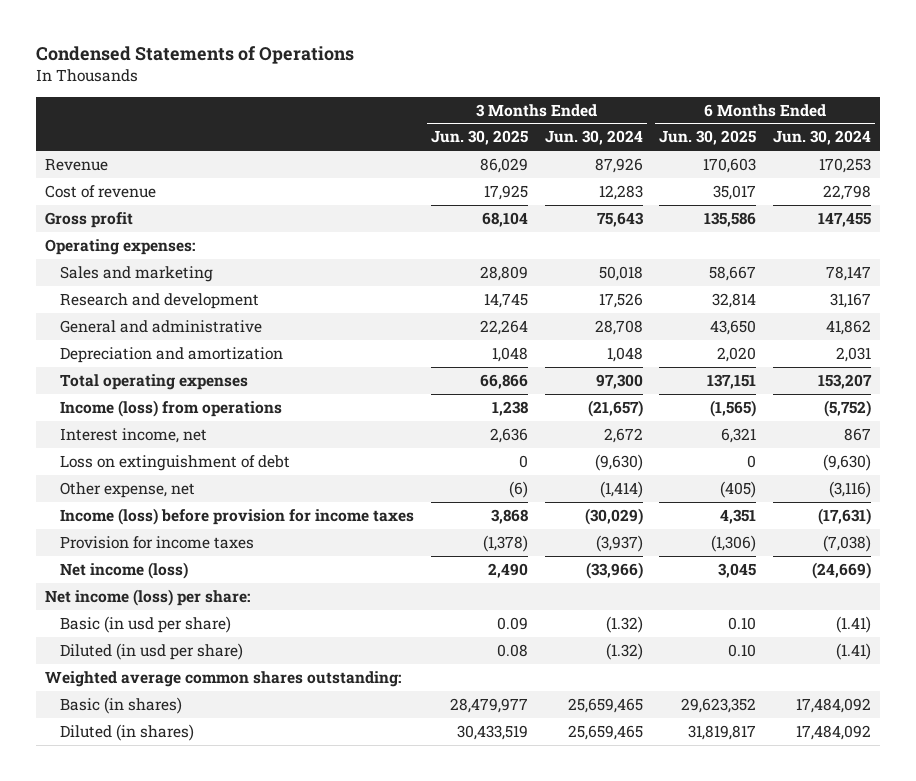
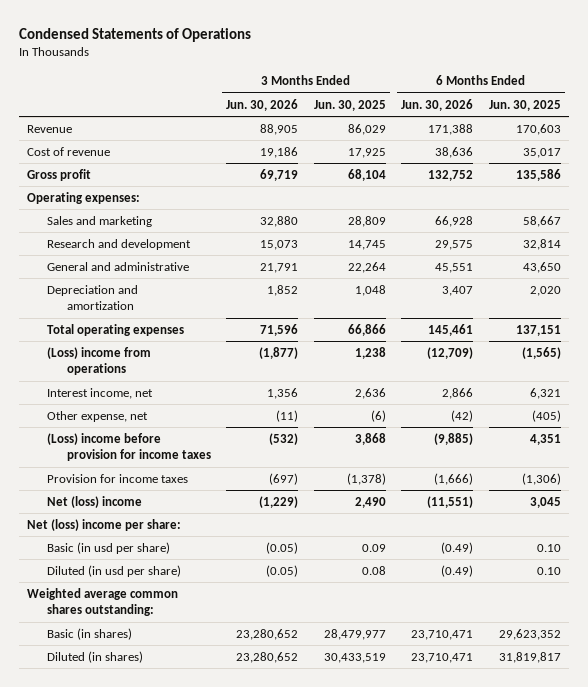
[544,130,643,146] Jun. 30, 2024 -> none
[773,130,872,146] Jun. 30, 2024 -> none
none -> [226,98,299,111] Jun. 30, 2026
none -> [401,98,474,111] Jun. 30, 2026
[60,399,283,417] Income (loss) from operations -> [47,346,152,376] (Loss) income from operations
[60,454,291,471] Loss on extinguishment of debt -> none
[60,507,415,525] Income (loss) before provision for income taxes -> [47,432,211,462] (Loss) income before provision for income taxes
[60,561,189,579] Net income (loss) -> [47,495,143,508] Net (loss) income
[44,588,250,606] Net income (loss) per share: -> [27,518,182,531] Net (loss) income per share:

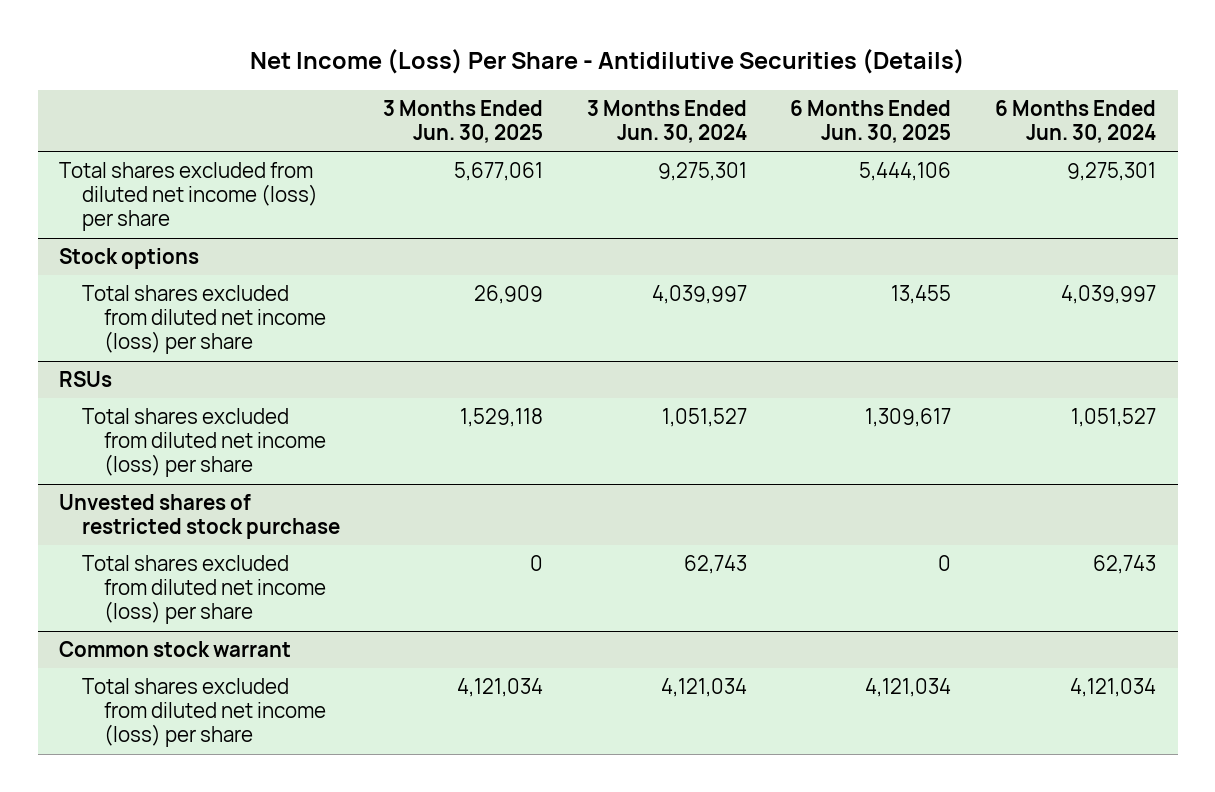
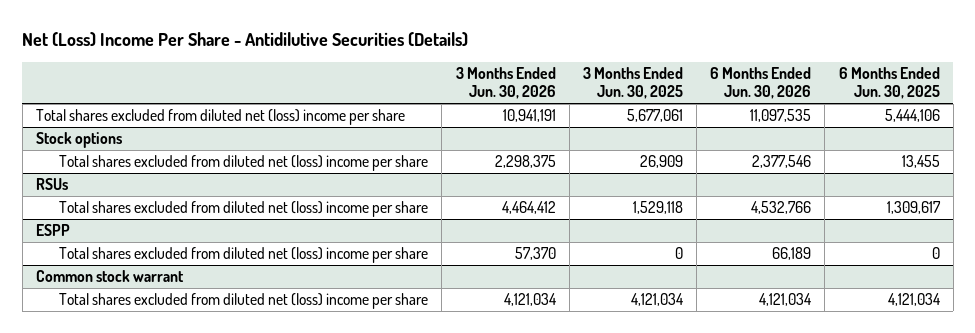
[249,49,965,75] Net Income (Loss) Per Share - Antidilutive Securities (Details) -> [22,32,469,48] Net (Loss) Income Per Share - Antidilutive Securities (Details)
[586,99,747,143] 3 Months Ended Jun. 30, 2024 -> none
[994,99,1156,143] 6 Months Ended Jun. 30, 2024 -> none
none -> [455,66,556,100] 3 Months Ended Jun. 30, 2026
none -> [710,66,812,100] 6 Months Ended Jun. 30, 2026
[59,162,318,232] Total shares excluded from diluted net income (loss) per share -> [35,109,405,126] Total shares excluded from diluted net (loss) income per share
[81,285,327,355] Total shares excluded from diluted net income (loss) per share -> [59,155,429,172] Total shares excluded from diluted net (loss) income per share
[59,494,340,540] Unvested shares of restricted stock purchase -> none
[81,408,327,478] Total shares excluded from diluted net income (loss) per share -> [59,201,429,218] Total shares excluded from diluted net (loss) income per share
none -> [35,224,70,237] ESPP
[81,555,327,625] Total shares excluded from diluted net income (loss) per share -> [59,247,429,264] Total shares excluded from diluted net (loss) income per share
[81,678,327,748] Total shares excluded from diluted net income (loss) per share -> [59,293,429,310] Total shares excluded from diluted net (loss) income per share

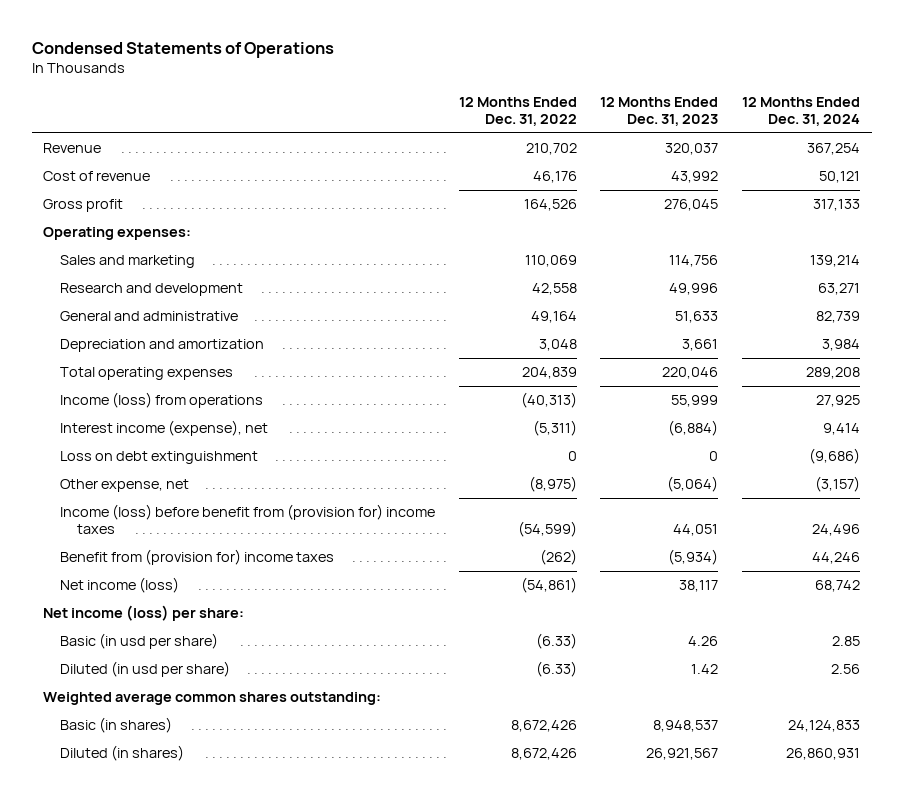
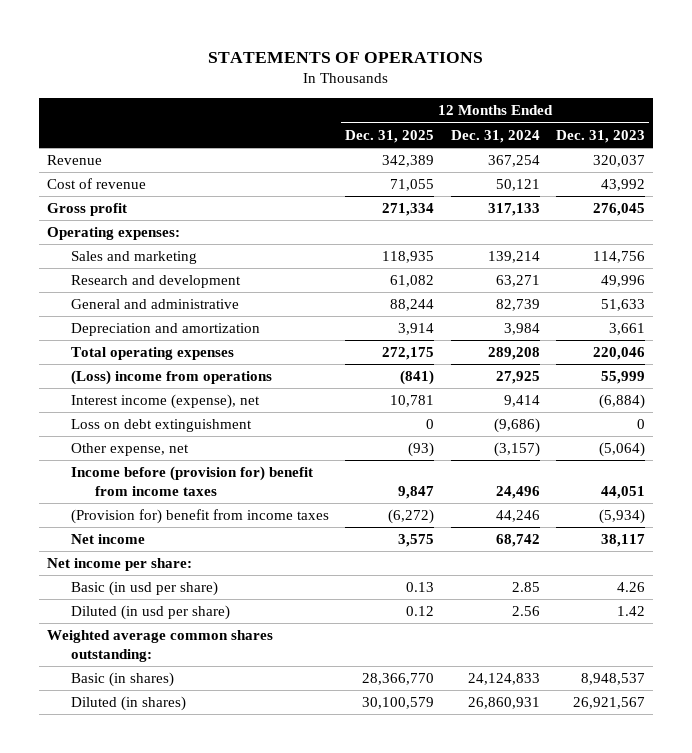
[31,41,334,58] Condensed Statements of Operations -> [208,51,484,63] STATEMENTS OF OPERATIONS
[458,96,577,126] 12 Months Ended Dec. 31, 2022 -> none
none -> [345,129,435,143] Dec. 31, 2025
[60,392,264,409] Income (loss) from operations -> [71,370,273,386] (Loss) income from operations
[60,504,436,535] Income (loss) before benefit from (provision for) income taxes -> [71,466,314,496] Income before (provision for) benefit from income taxes
[60,549,335,566] Benefit from (provision for) income taxes -> [71,509,330,525] (Provision for) benefit from income taxes
[60,577,180,594] Net income (loss) -> [71,534,146,545] Net income
[43,605,245,622] Net income (loss) per share: -> [47,558,193,572] Net income per share:

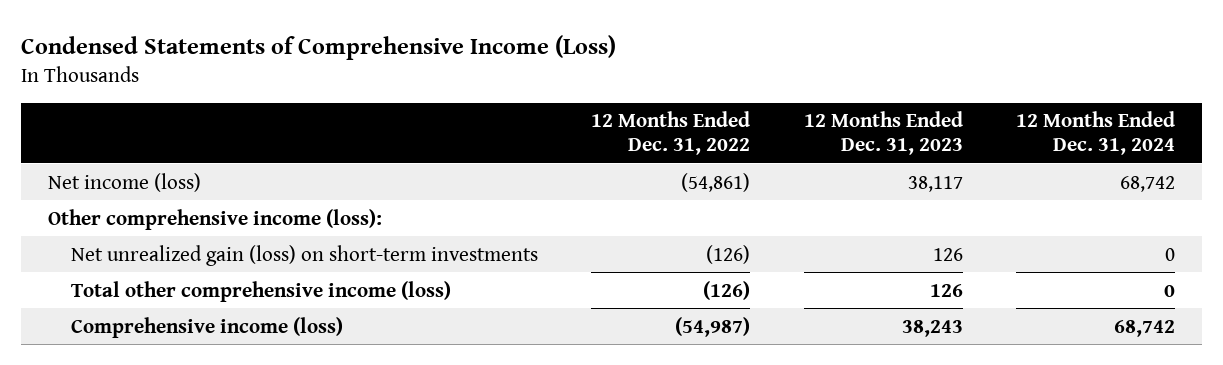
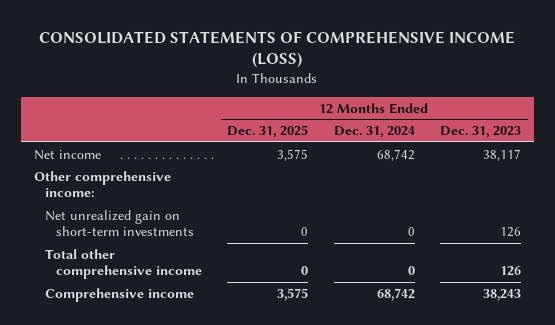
[21,34,617,60] Condensed Statements of Comprehensive Income (Loss) -> [39,30,516,69] CONSOLIDATED STATEMENTS OF COMPREHENSIVE INCOME (LOSS)
[591,111,751,156] 12 Months Ended Dec. 31, 2022 -> none
none -> [227,125,309,139] Dec. 31, 2025
[47,172,201,192] Net income (loss) -> [33,149,101,160] Net income
[47,208,382,230] Other comprehensive income (loss): -> [33,170,171,198] Other comprehensive income:
[71,244,539,266] Net unrealized gain (loss) on short-term investments -> [44,209,194,237] Net unrealized gain on short-term investments
[71,280,452,302] Total other comprehensive income (loss) -> [44,248,202,280] Total other comprehensive income
[71,316,344,338] Comprehensive income (loss) -> [44,287,194,302] Comprehensive income

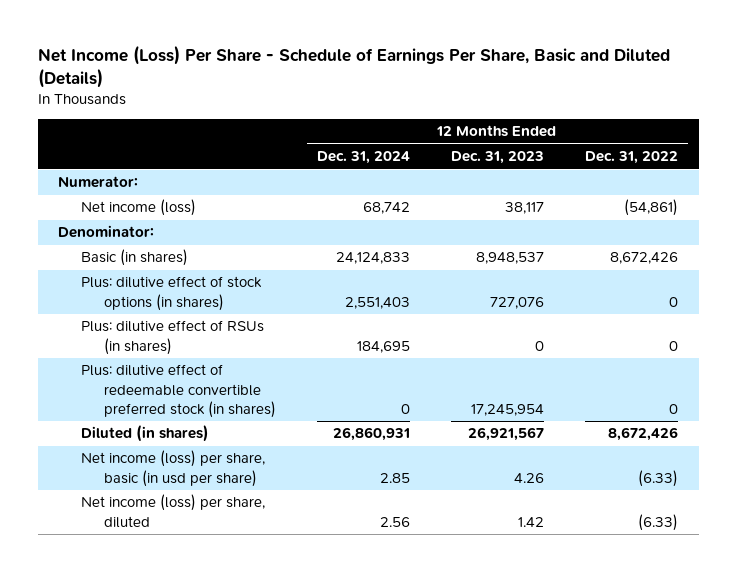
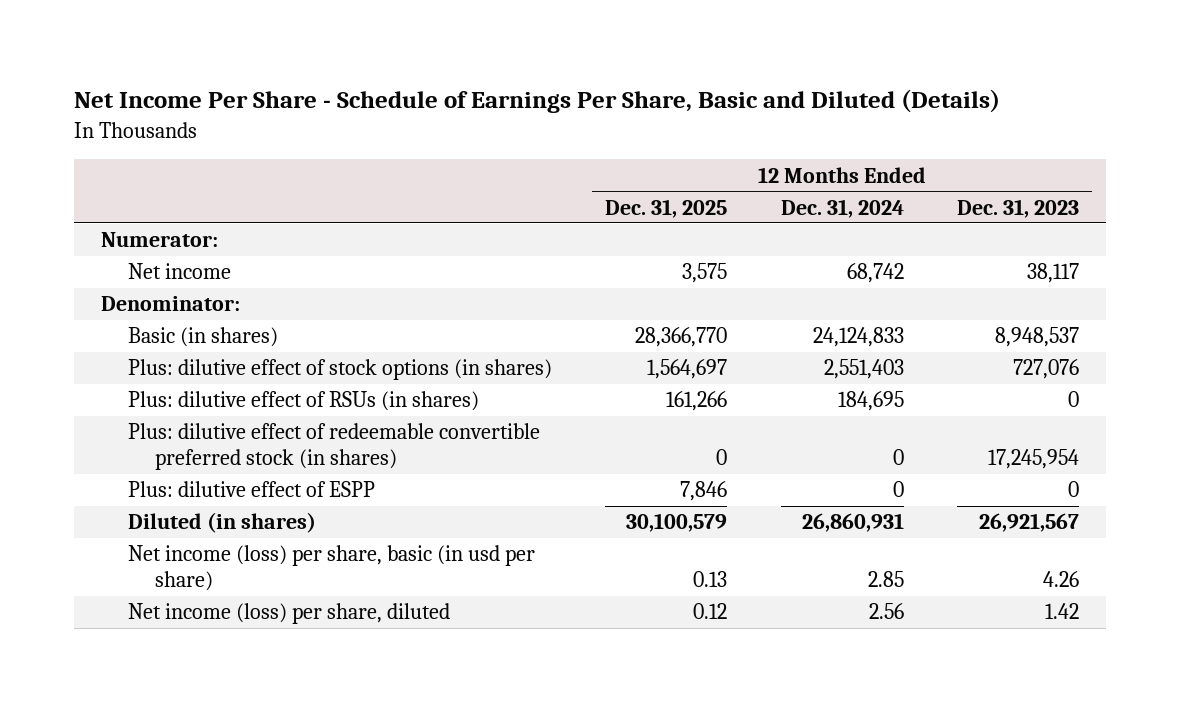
[37,44,670,88] Net Income (Loss) Per Share - Schedule of Earnings Per Share, Basic and Diluted (Details) -> [74,89,1001,114] Net Income Per Share - Schedule of Earnings Per Share, Basic and Diluted (Details)
[585,151,679,165] Dec. 31, 2022 -> none
none -> [605,198,728,218] Dec. 31, 2025
[80,199,196,217] Net income (loss) -> [128,263,232,280] Net income
none -> [128,481,376,498] Plus: dilutive effect of ESPP

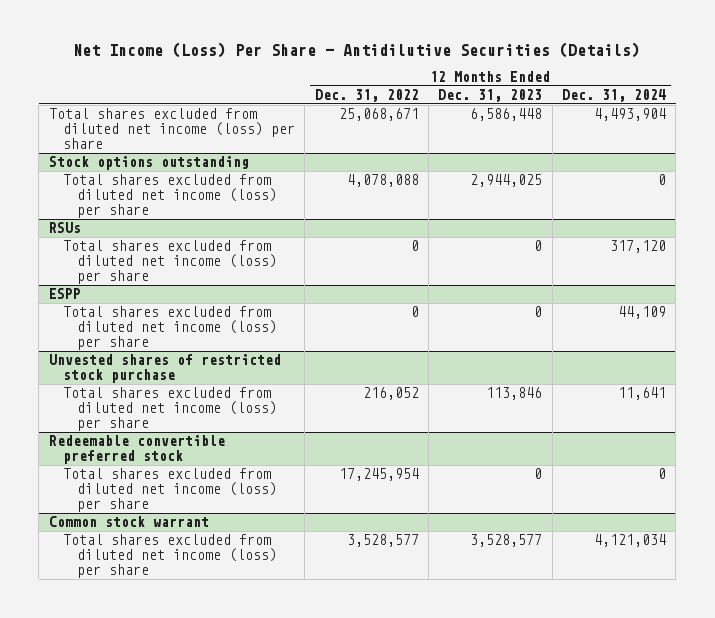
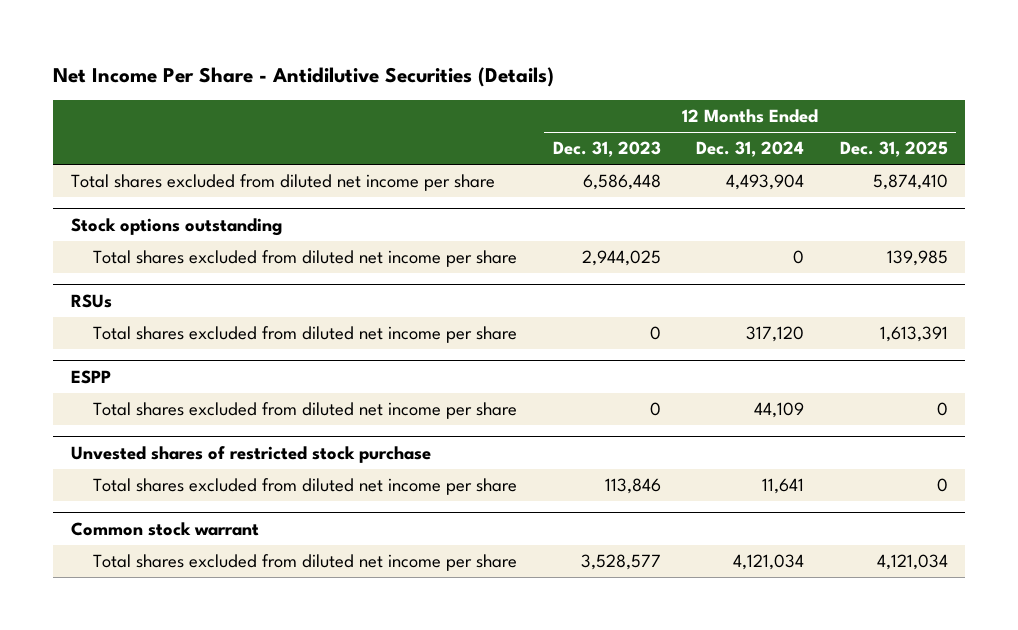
[73,42,641,59] Net Income (Loss) Per Share - Antidilutive Securities (Details) -> [53,66,555,87] Net Income Per Share - Antidilutive Securities (Details)
[314,89,419,103] Dec. 31, 2022 -> none
none -> [839,141,948,158] Dec. 31, 2025
[48,108,295,149] Total shares excluded from diluted net income (loss) per share -> [70,174,495,192] Total shares excluded from diluted net income per share
[62,174,278,218] Total shares excluded from diluted net income (loss) per share -> [93,250,518,268] Total shares excluded from diluted net income per share
[62,240,278,284] Total shares excluded from diluted net income (loss) per share -> [93,326,518,344] Total shares excluded from diluted net income per share
[62,306,278,350] Total shares excluded from diluted net income (loss) per share -> [93,402,518,420] Total shares excluded from diluted net income per share
[48,435,225,465] Redeemable convertible preferred stock -> none
[62,468,278,512] Total shares excluded from diluted net income (loss) per share -> none
[62,387,278,431] Total shares excluded from diluted net income (loss) per share -> [93,478,518,496] Total shares excluded from diluted net income per share
[62,534,278,578] Total shares excluded from diluted net income (loss) per share -> [93,554,518,572] Total shares excluded from diluted net income per share

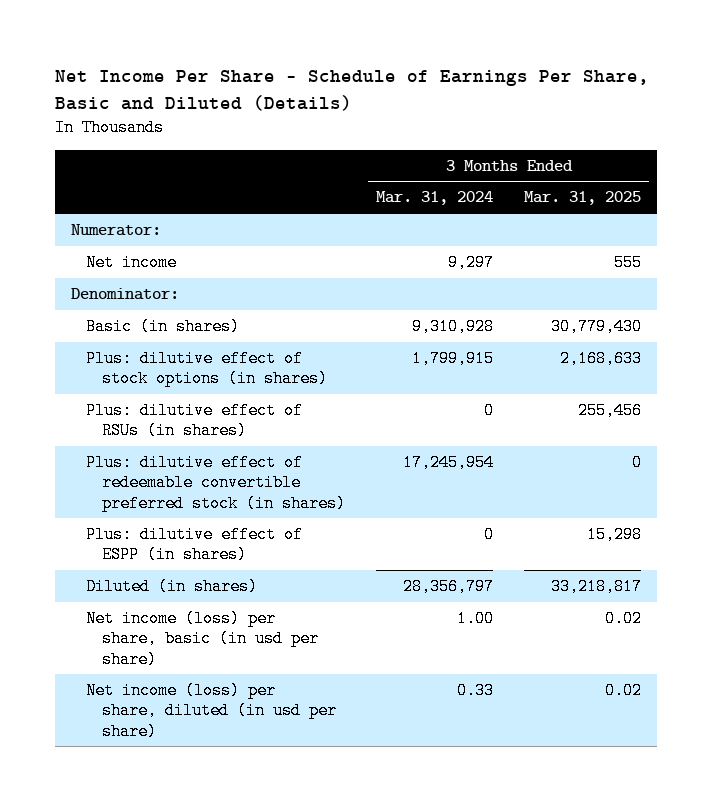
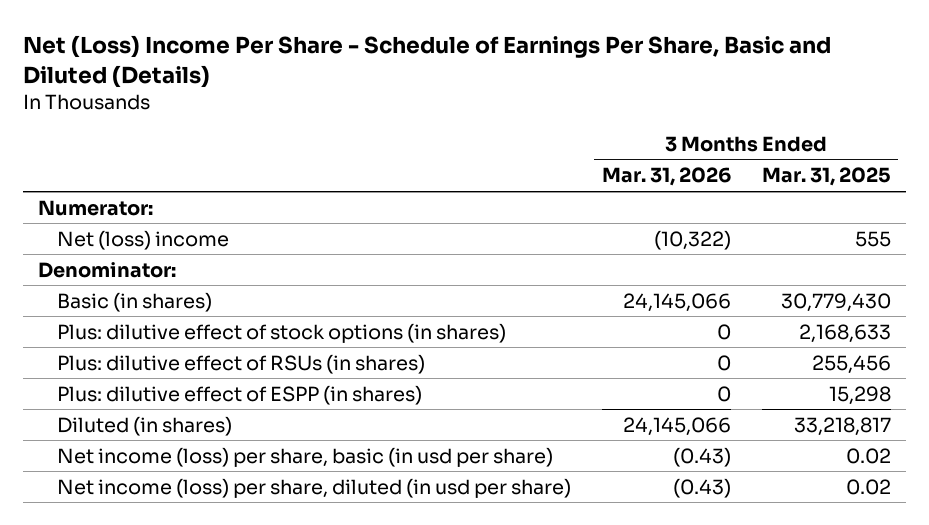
[54,69,649,111] Net Income Per Share - Schedule of Earnings Per Share, Basic and Diluted (Details) -> [22,34,831,88] Net (Loss) Income Per Share - Schedule of Earnings Per Share, Basic and Diluted (Details)
[376,191,494,206] Mar. 31, 2024 -> none
none -> [601,167,731,187] Mar. 31, 2026
[86,254,178,272] Net income -> [57,229,230,250] Net (loss) income
[86,454,346,512] Plus: dilutive effect of redeemable convertible preferred stock (in shares) -> none

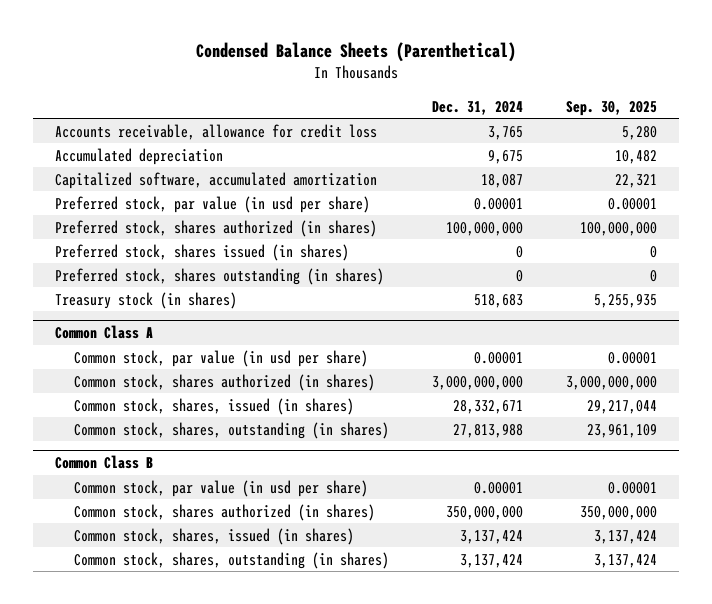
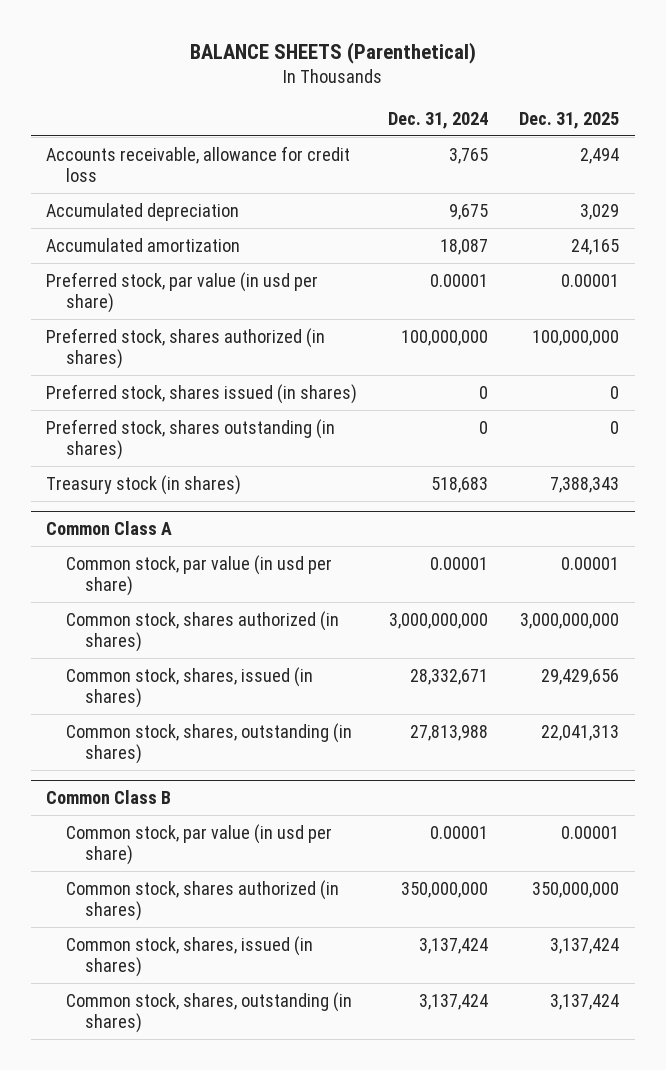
[196,42,517,63] Condensed Balance Sheets (Parenthetical) -> [189,41,476,64] BALANCE SHEETS (Parenthetical)
[566,100,658,116] Sep. 30, 2025 -> none
none -> [519,111,620,129] Dec. 31, 2025
[54,171,377,189] Capitalized software, accumulated amortization -> [46,237,241,252] Accumulated amortization

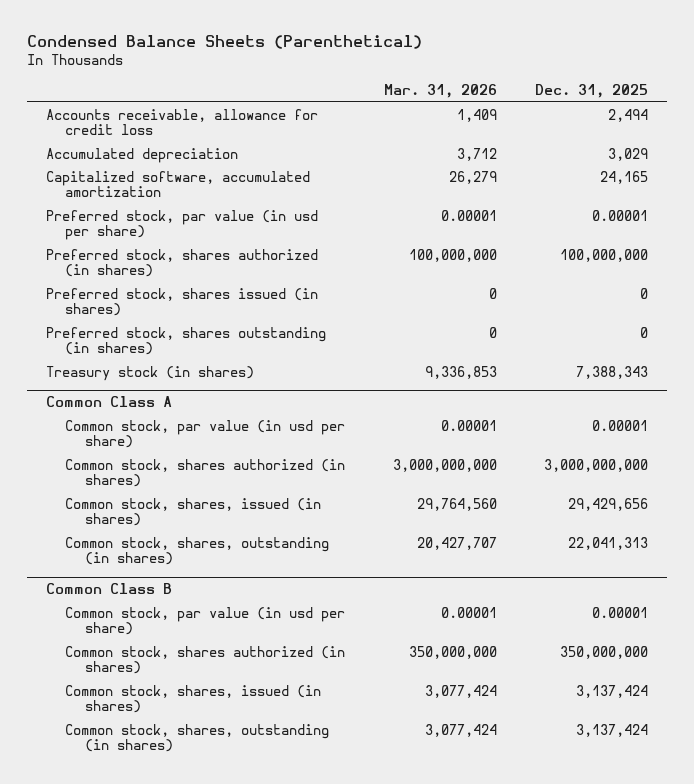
[189,41,476,64] BALANCE SHEETS (Parenthetical) -> [26,35,422,50] Condensed Balance Sheets (Parenthetical)
[388,111,489,129] Dec. 31, 2024 -> none
none -> [383,83,497,98] Mar. 31, 2026
[46,237,241,252] Accumulated amortization -> [45,170,310,198] Capitalized software, accumulated amortization

